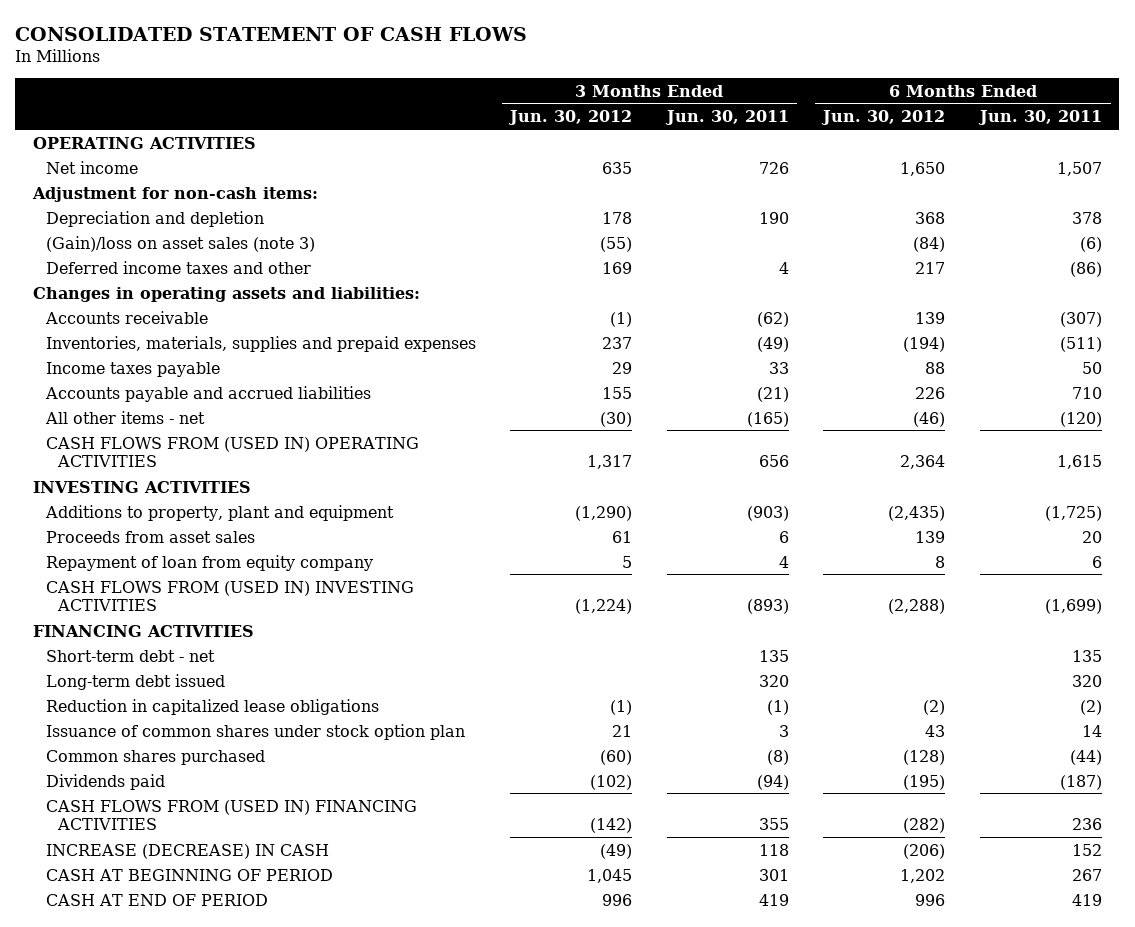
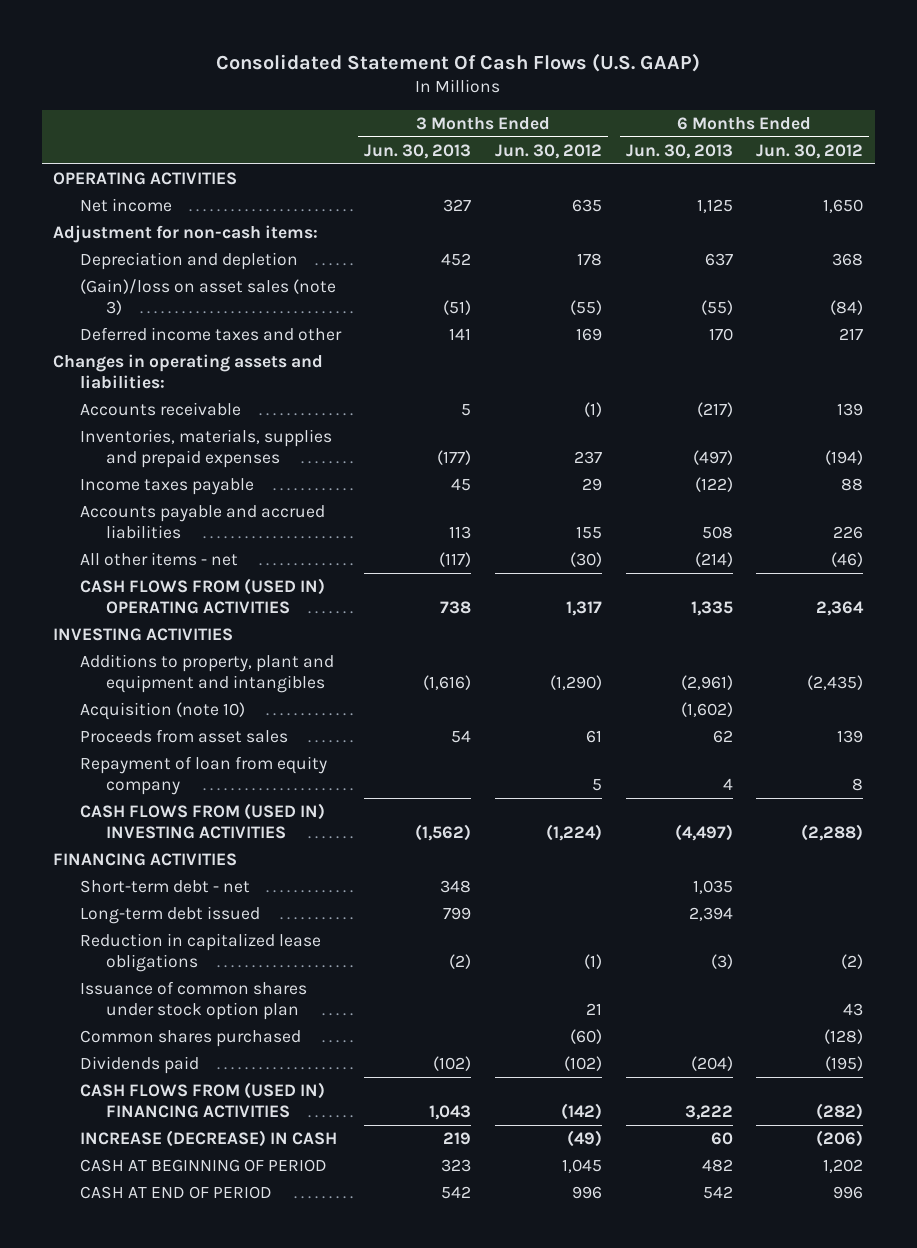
[15,26,528,41] CONSOLIDATED STATEMENT OF CASH FLOWS -> [216,52,701,72] Consolidated Statement Of Cash Flows (U.S. GAAP)
[664,110,789,126] Jun. 30, 2011 -> none
[978,110,1103,126] Jun. 30, 2011 -> none
none -> [364,143,472,159] Jun. 30, 2013
none -> [625,143,733,159] Jun. 30, 2013
[44,504,394,521] Additions to property, plant and equipment -> [79,654,334,693] Additions to property, plant and equipment and intangibles
none -> [79,702,245,721] Acquisition (note 10)

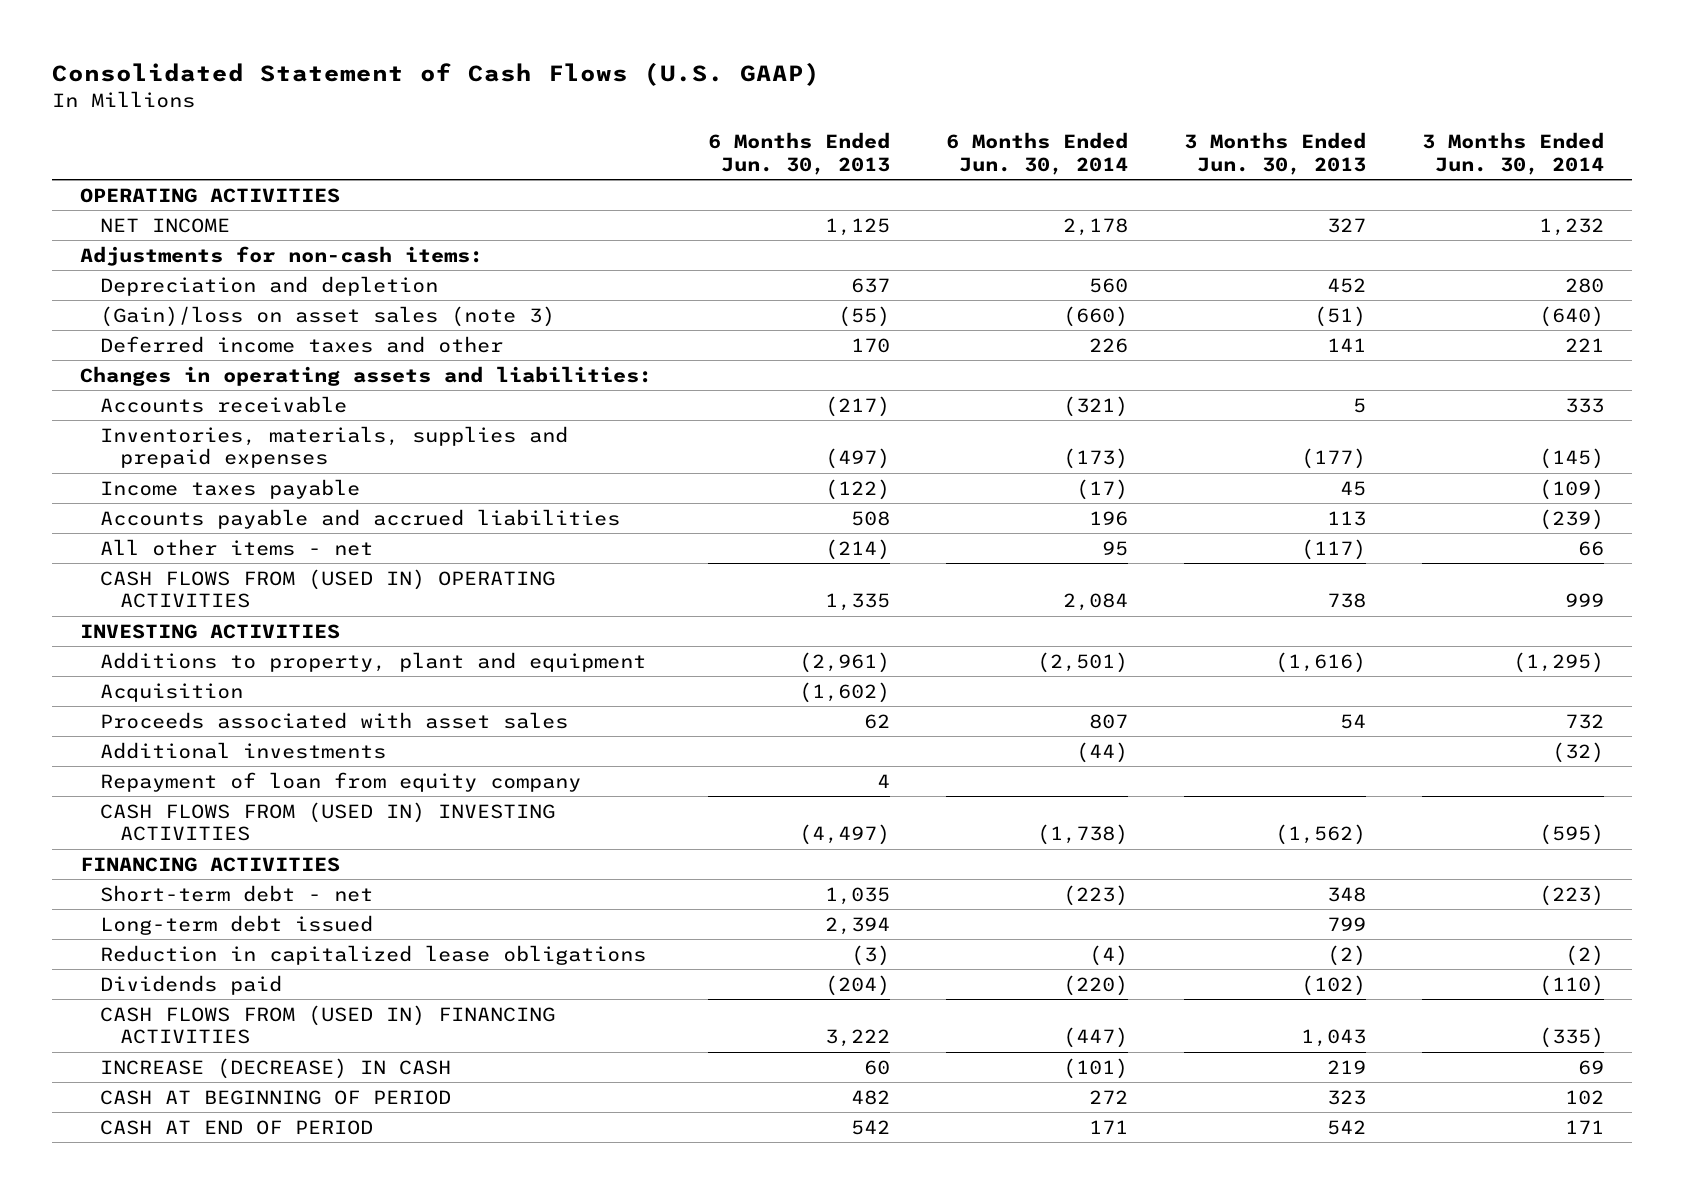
[216,52,701,72] Consolidated Statement Of Cash Flows (U.S. GAAP) -> [51,62,820,87] Consolidated Statement of Cash Flows (U.S. GAAP)
[495,143,603,159] Jun. 30, 2012 -> none
[756,143,864,159] Jun. 30, 2012 -> none
none -> [945,132,1128,175] 6 Months Ended Jun. 30, 2014
none -> [1421,132,1604,175] 3 Months Ended Jun. 30, 2014
[79,198,172,213] Net income -> [99,217,230,233] NET INCOME
[53,225,319,244] Adjustment for non-cash items: -> [79,245,483,266] Adjustments for non-cash items:
[79,654,334,693] Additions to property, plant and equipment and intangibles -> [99,651,646,672] Additions to property, plant and equipment
[79,702,245,721] Acquisition (note 10) -> [99,682,243,702] Acquisition
[79,729,288,744] Proceeds from asset sales -> [99,711,568,729] Proceeds associated with asset sales
none -> [99,741,386,759] Additional investments
[79,981,307,1020] Issuance of common shares under stock option plan -> none
[79,1030,301,1048] Common shares purchased -> none

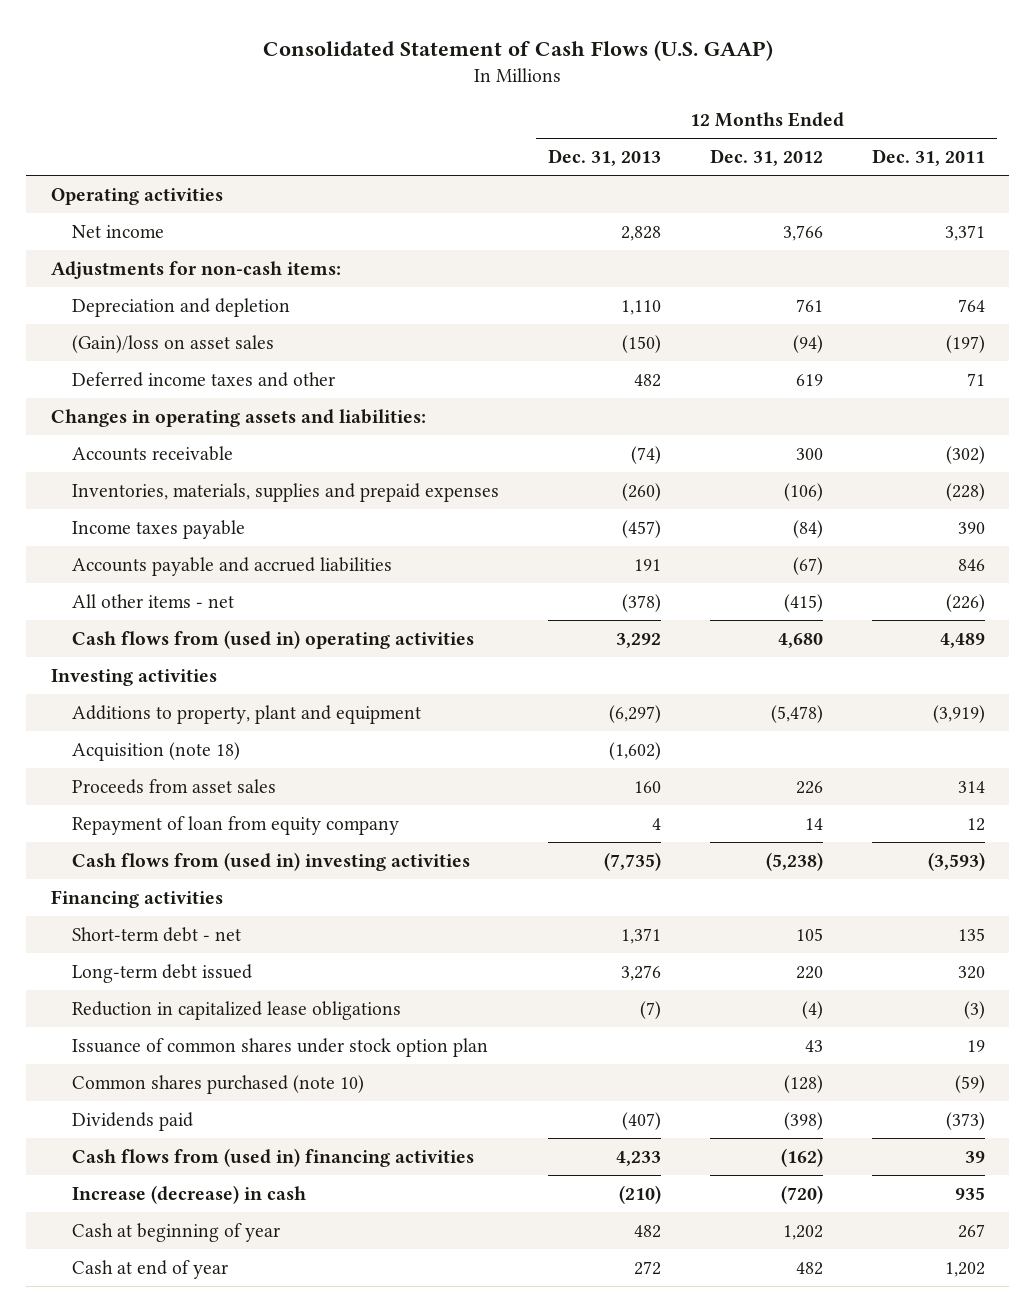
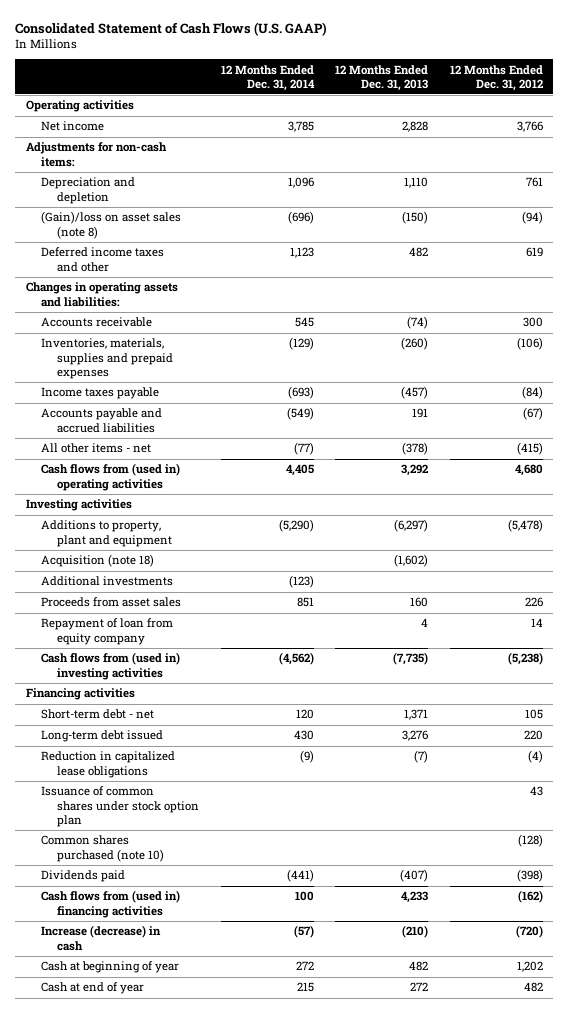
[872,148,986,166] Dec. 31, 2011 -> none
none -> [220,64,315,91] 12 Months Ended Dec. 31, 2014
[72,334,275,353] (Gain)/loss on asset sales -> [41,211,182,239] (Gain)/loss on asset sales (note 8)
none -> [41,576,174,587] Additional investments

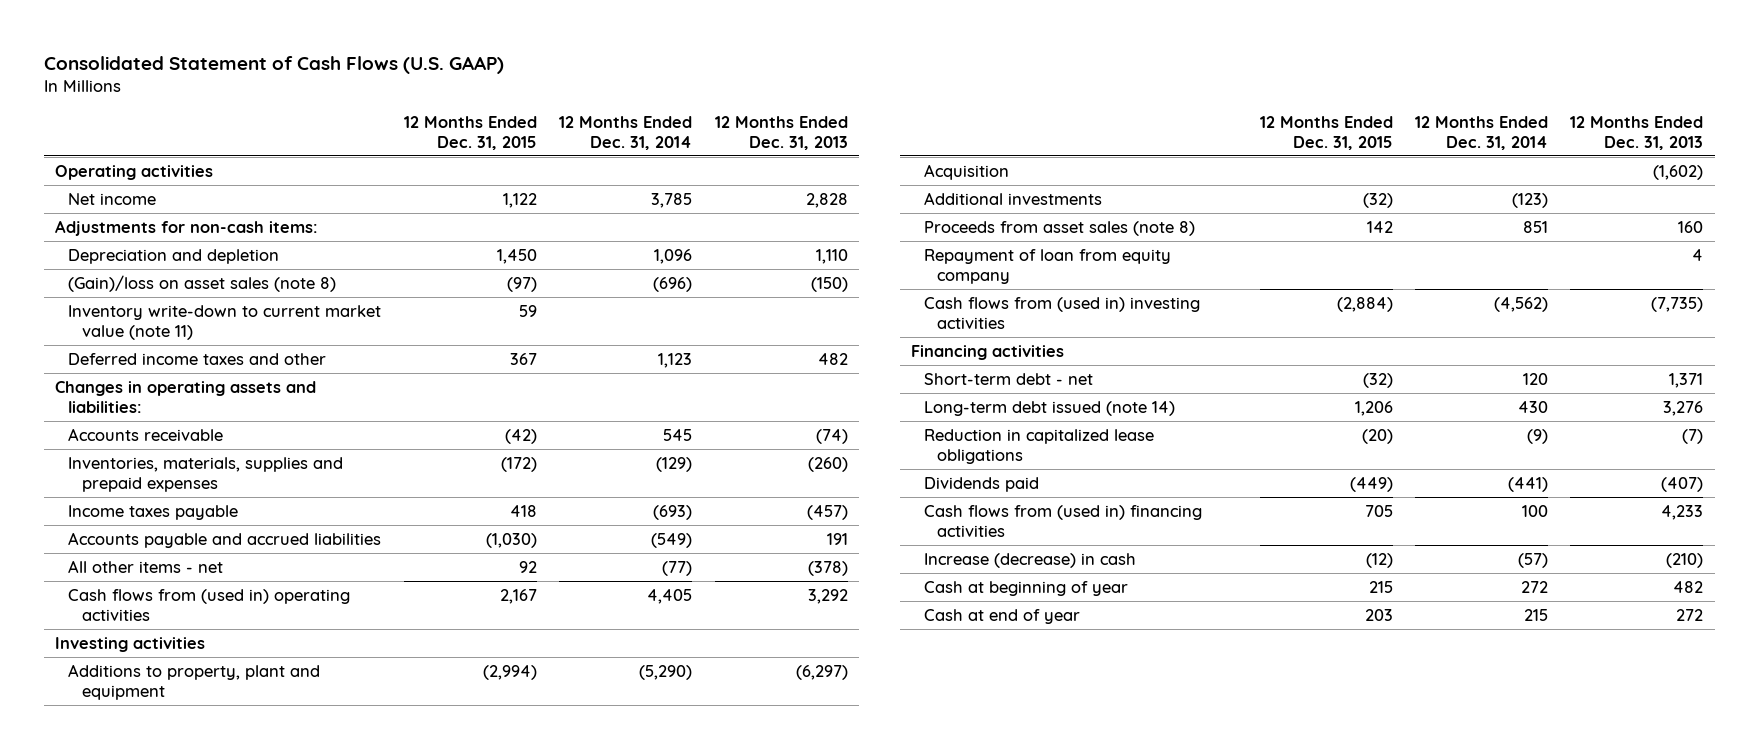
[449,64,543,91] 12 Months Ended Dec. 31, 2012 -> none
none -> [403,115,537,150] 12 Months Ended Dec. 31, 2015
none -> [68,304,382,340] Inventory write-down to current market value (note 11)
[41,554,155,568] Acquisition (note 18) -> [924,163,1010,180] Acquisition
[41,597,182,608] Proceeds from asset sales -> [924,220,1196,236] Proceeds from asset sales (note 8)
[41,730,164,743] Long-term debt issued -> [924,400,1176,416] Long-term debt issued (note 14)
[41,786,200,827] Issuance of common shares under stock option plan -> none
[41,835,165,862] Common shares purchased (note 10) -> none

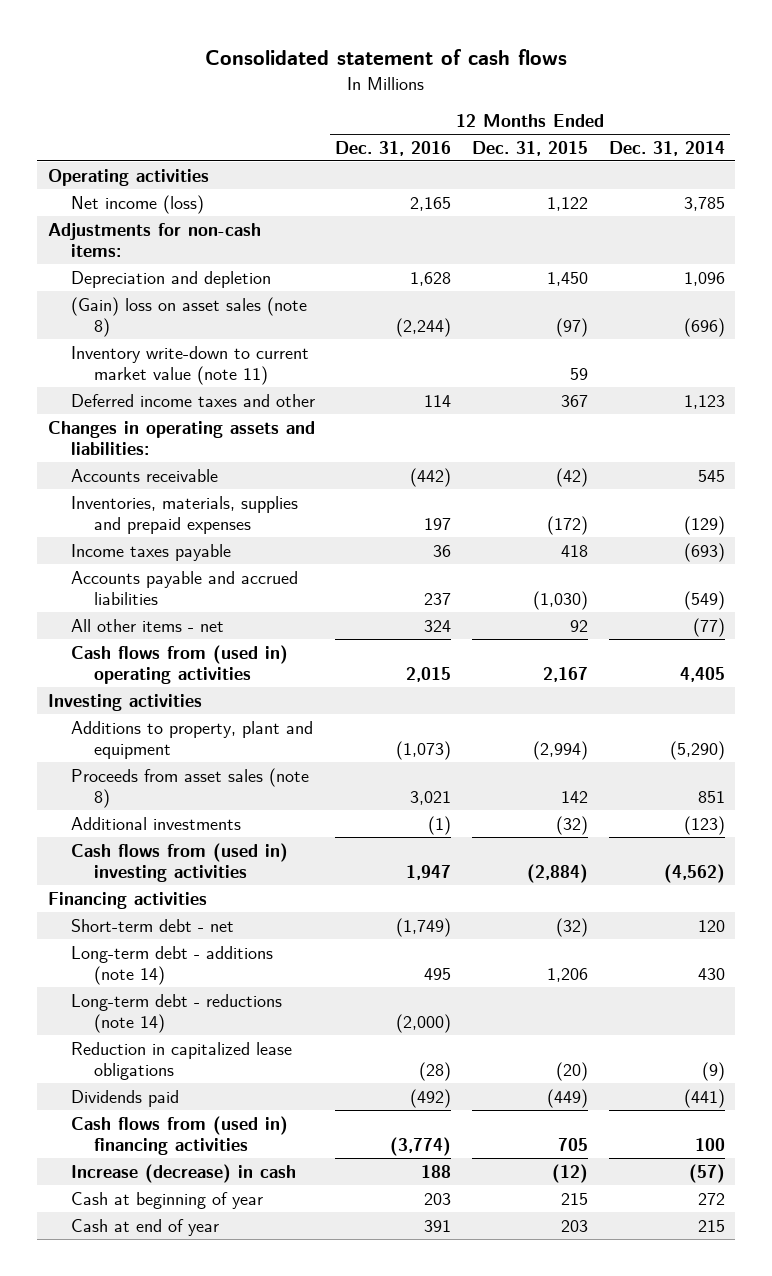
[44,55,505,74] Consolidated Statement of Cash Flows (U.S. GAAP) -> [205,49,568,66] Consolidated statement of cash flows
[714,115,848,150] 12 Months Ended Dec. 31, 2013 -> none
none -> [335,140,452,156] Dec. 31, 2016
[68,192,157,205] Net income -> [70,194,204,214] Net income (loss)
[68,274,337,292] (Gain)/loss on asset sales (note 8) -> [70,296,307,338] (Gain) loss on asset sales (note 8)
[924,163,1010,180] Acquisition -> none
[924,248,1172,284] Repayment of loan from equity company -> none
[924,191,1103,205] Additional investments -> [70,816,241,830] Additional investments
[924,400,1176,416] Long-term debt issued (note 14) -> [70,945,273,986] Long-term debt - additions (note 14)
none -> [70,993,282,1034] Long-term debt - reductions (note 14)

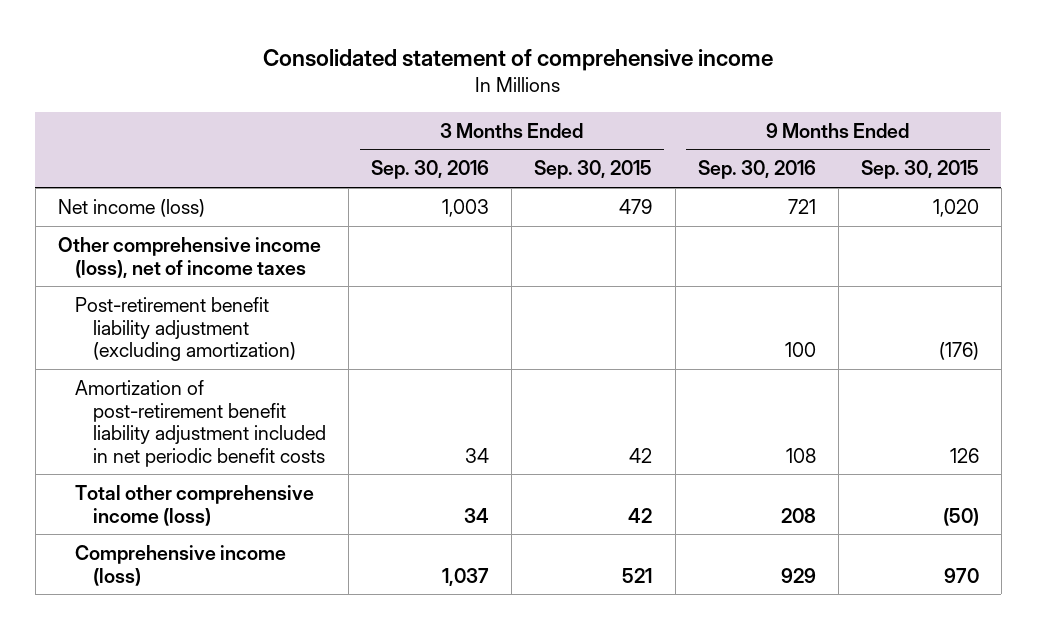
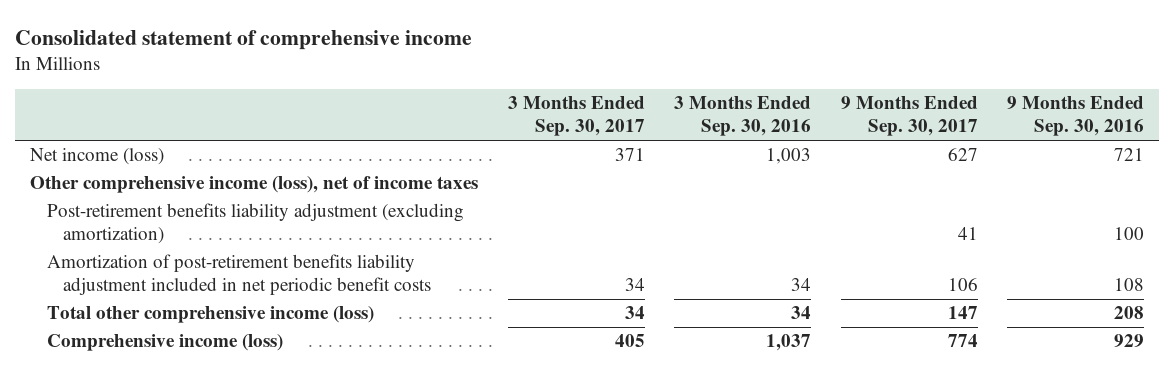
[534,160,653,180] Sep. 30, 2015 -> none
[860,160,979,180] Sep. 30, 2015 -> none
none -> [507,96,645,137] 3 Months Ended Sep. 30, 2017
none -> [840,96,978,137] 9 Months Ended Sep. 30, 2017
[75,297,297,362] Post-retirement benefit liability adjustment (excluding amortization) -> [46,203,464,245] Post-retirement benefits liability adjustment (excluding amortization)
[75,380,327,467] Amortization of post-retirement benefit liability adjustment included in net periodic benefit costs -> [46,254,432,296] Amortization of post-retirement benefits liability adjustment included in net periodic benefit costs

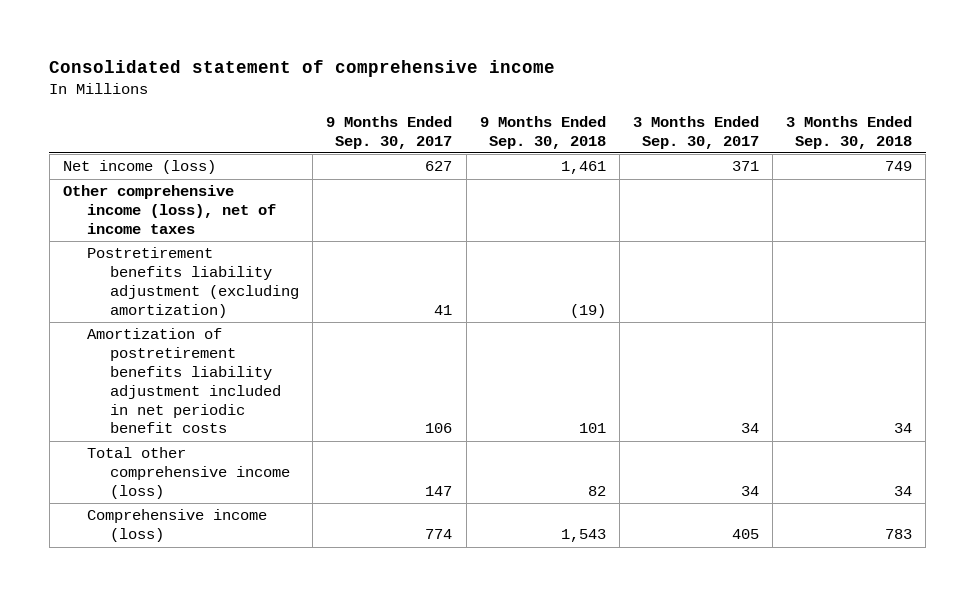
[674,96,812,137] 3 Months Ended Sep. 30, 2016 -> none
[1007,96,1145,137] 9 Months Ended Sep. 30, 2016 -> none
none -> [479,115,606,149] 9 Months Ended Sep. 30, 2018
none -> [786,115,913,149] 3 Months Ended Sep. 30, 2018
[46,203,464,245] Post-retirement benefits liability adjustment (excluding amortization) -> [86,247,300,318] Postretirement benefits liability adjustment (excluding amortization)
[46,254,432,296] Amortization of post-retirement benefits liability adjustment included in net periodic benefit costs -> [86,328,282,434] Amortization of postretirement benefits liability adjustment included in net periodic benefit costs

